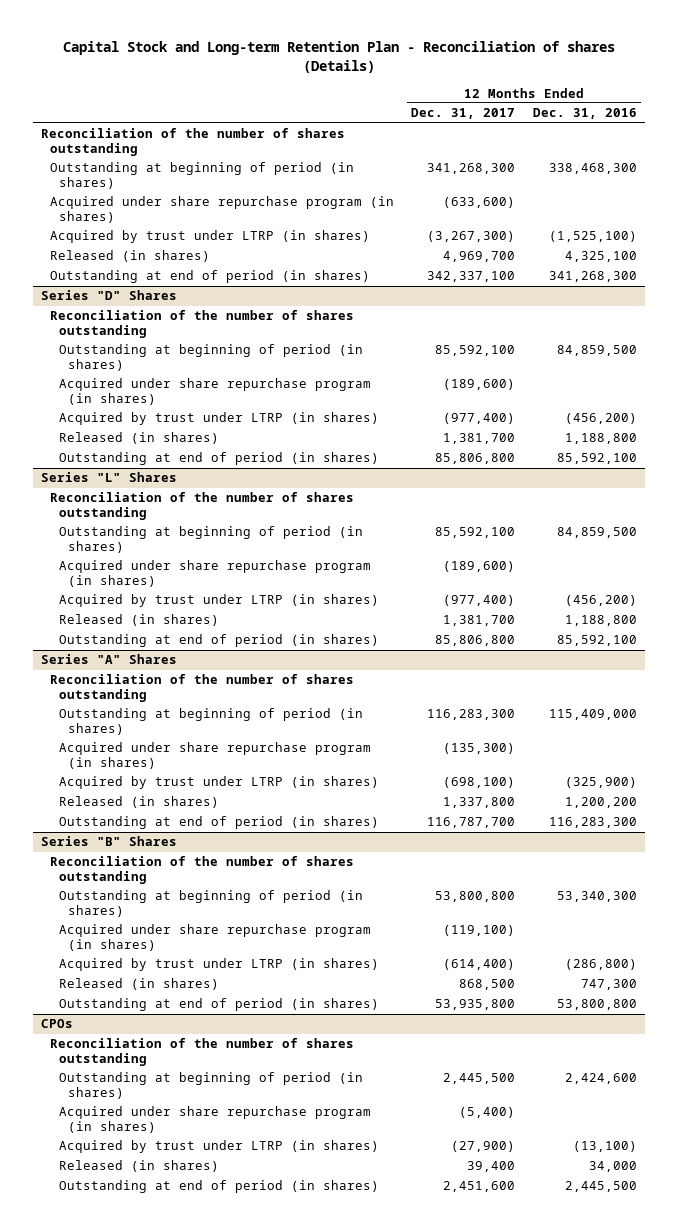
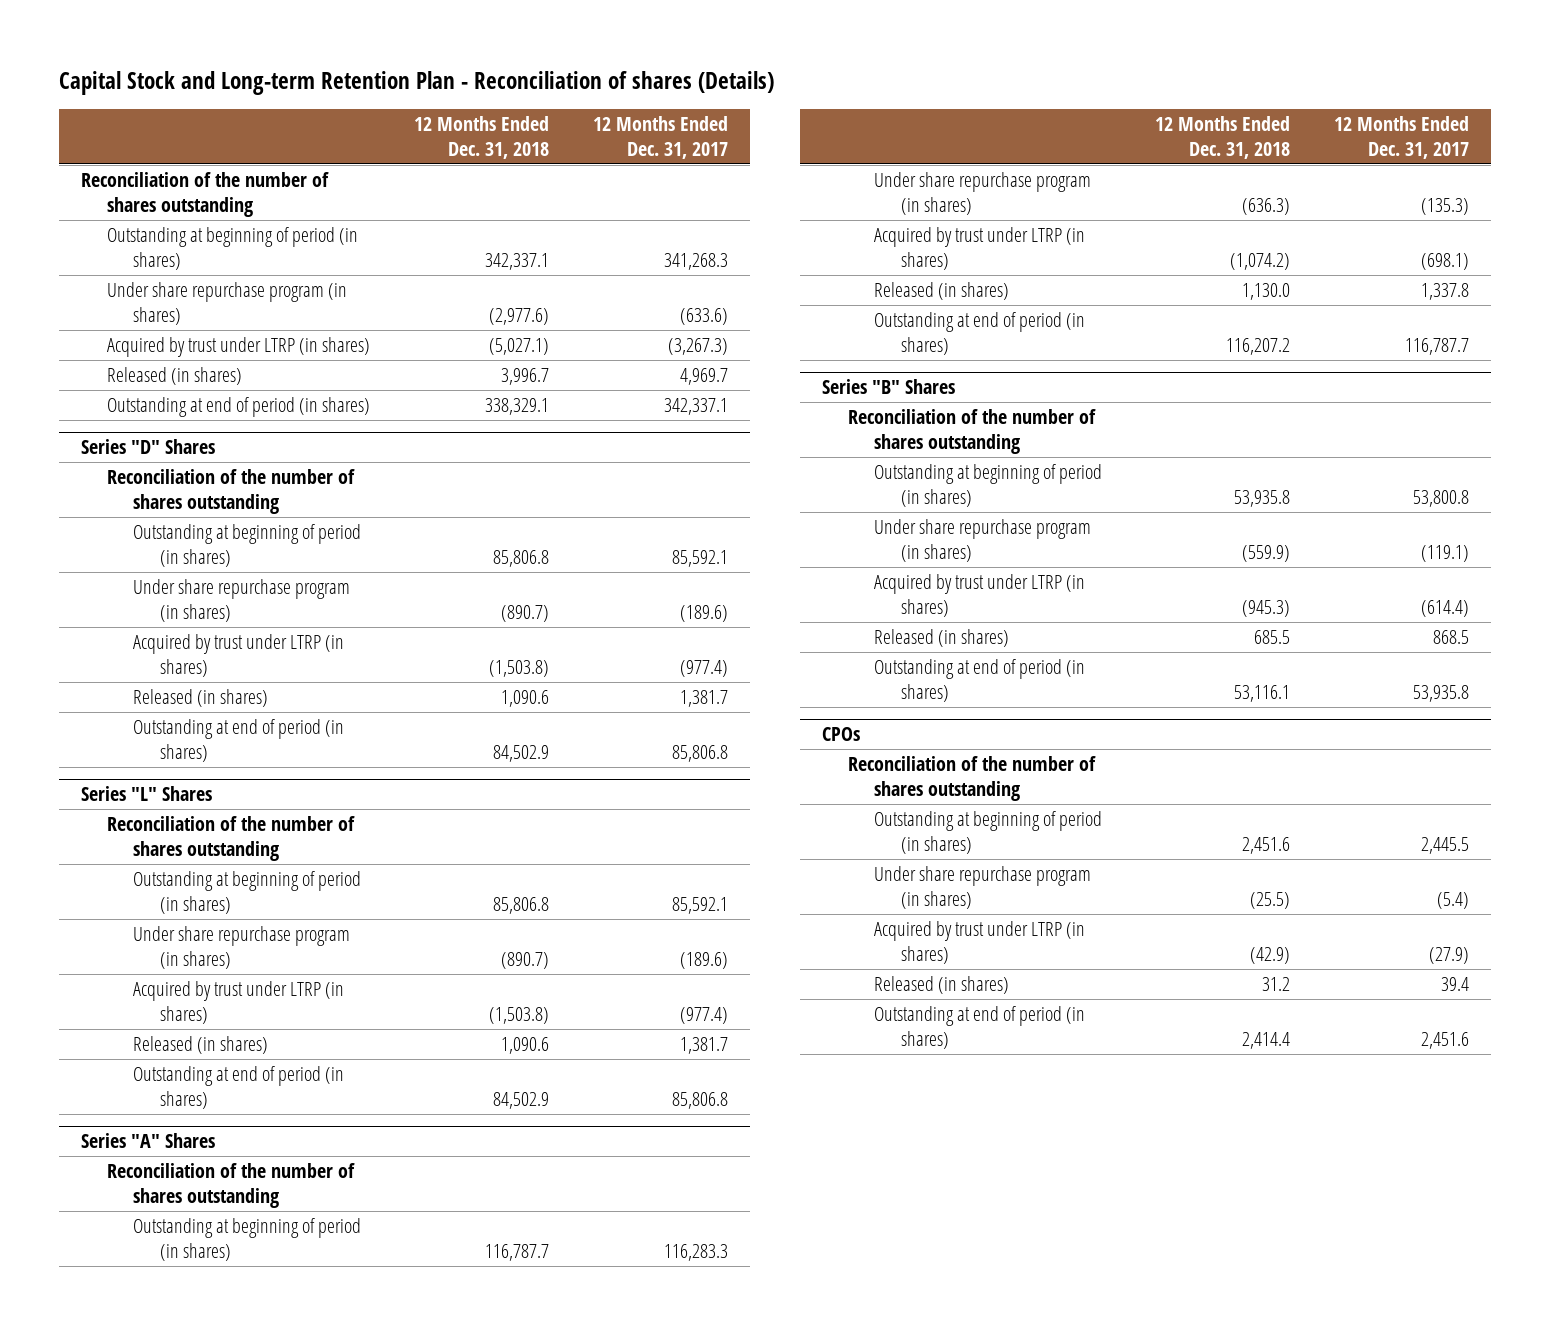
[532,108,637,120] Dec. 31, 2016 -> none
none -> [413,116,549,159] 12 Months Ended Dec. 31, 2018
[427,163,516,175] 341,268,300 -> [664,252,729,270] 341,268.3
[50,196,395,224] Acquired under share repurchase program (in shares) -> [106,282,347,325] Under share repurchase program (in shares)
[443,197,516,209] (633,600) -> [680,307,729,325] (633.6)
[427,231,516,243] (3,267,300) -> [668,338,729,356] (3,267.3)
[443,251,516,263] 4,969,700 -> [680,368,729,386] 4,969.7
[427,271,516,283] 342,337,100 -> [664,398,729,416] 342,337.1
[435,345,516,357] 85,592,100 -> [672,549,729,567] 85,592.1
[58,378,371,406] Acquired under share repurchase program (in shares) -> [133,579,351,622] Under share repurchase program (in shares)
[443,379,516,391] (189,600) -> [680,604,729,622] (189.6)
[443,413,516,425] (977,400) -> [680,659,729,677] (977.4)
[443,433,516,445] 1,381,700 -> [680,690,729,708] 1,381.7
[435,453,516,465] 85,806,800 -> [672,744,729,762] 85,806.8
[435,527,516,539] 85,592,100 -> [672,896,729,914] 85,592.1
[58,560,371,588] Acquired under share repurchase program (in shares) -> [133,926,351,969] Under share repurchase program (in shares)
[443,561,516,573] (189,600) -> [680,951,729,969] (189.6)
[443,595,516,607] (977,400) -> [680,1006,729,1024] (977.4)
[443,615,516,627] 1,381,700 -> [680,1037,729,1055] 1,381.7
[435,635,516,647] 85,806,800 -> [672,1091,729,1109] 85,806.8
[427,709,516,721] 116,283,300 -> [664,1243,729,1261] 116,283.3
[58,742,371,770] Acquired under share repurchase program (in shares) -> [874,172,1092,215] Under share repurchase program (in shares)
[443,743,516,755] (135,300) -> [1420,197,1469,215] (135.3)
[443,777,516,789] (698,100) -> [1420,252,1469,270] (698.1)
[443,797,516,809] 1,337,800 -> [1420,283,1469,301] 1,337.8
[427,817,516,829] 116,787,700 -> [1404,337,1469,355] 116,787.7
[435,891,516,903] 53,800,800 -> [1412,489,1469,507] 53,800.8
[58,924,371,952] Acquired under share repurchase program (in shares) -> [874,519,1092,562] Under share repurchase program (in shares)
[443,925,516,937] (119,100) -> [1420,544,1469,562] (119.1)
[443,959,516,971] (614,400) -> [1420,599,1469,617] (614.4)
[459,979,516,991] 868,500 -> [1432,630,1469,645] 868.5
[435,999,516,1011] 53,935,800 -> [1412,684,1469,702] 53,935.8
[443,1073,516,1085] 2,445,500 -> [1420,836,1469,854] 2,445.5
[58,1106,371,1134] Acquired under share repurchase program (in shares) -> [874,866,1092,909] Under share repurchase program (in shares)
[459,1107,516,1119] (5,400) -> [1436,891,1469,909] (5.4)
[451,1141,516,1153] (27,900) -> [1428,946,1469,964] (27.9)
[467,1161,516,1173] 39,400 -> [1440,977,1469,992] 39.4
[443,1181,516,1193] 2,451,600 -> [1420,1031,1469,1049] 2,451.6

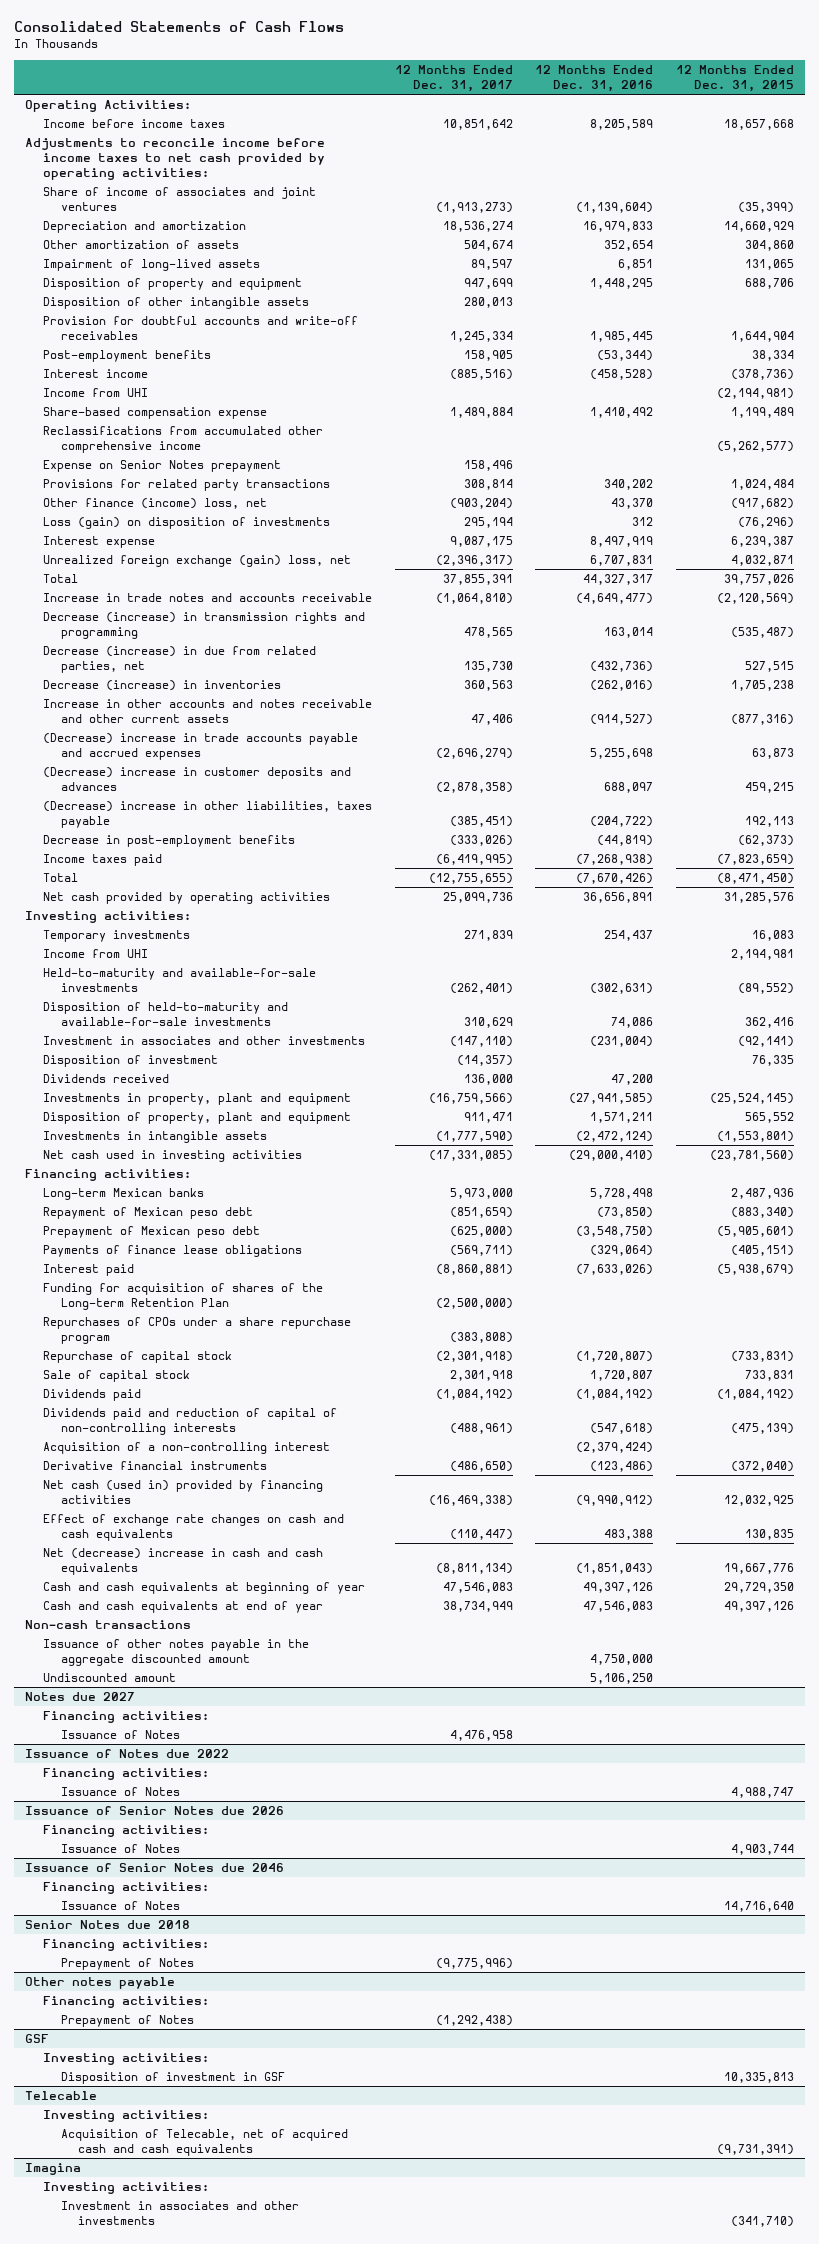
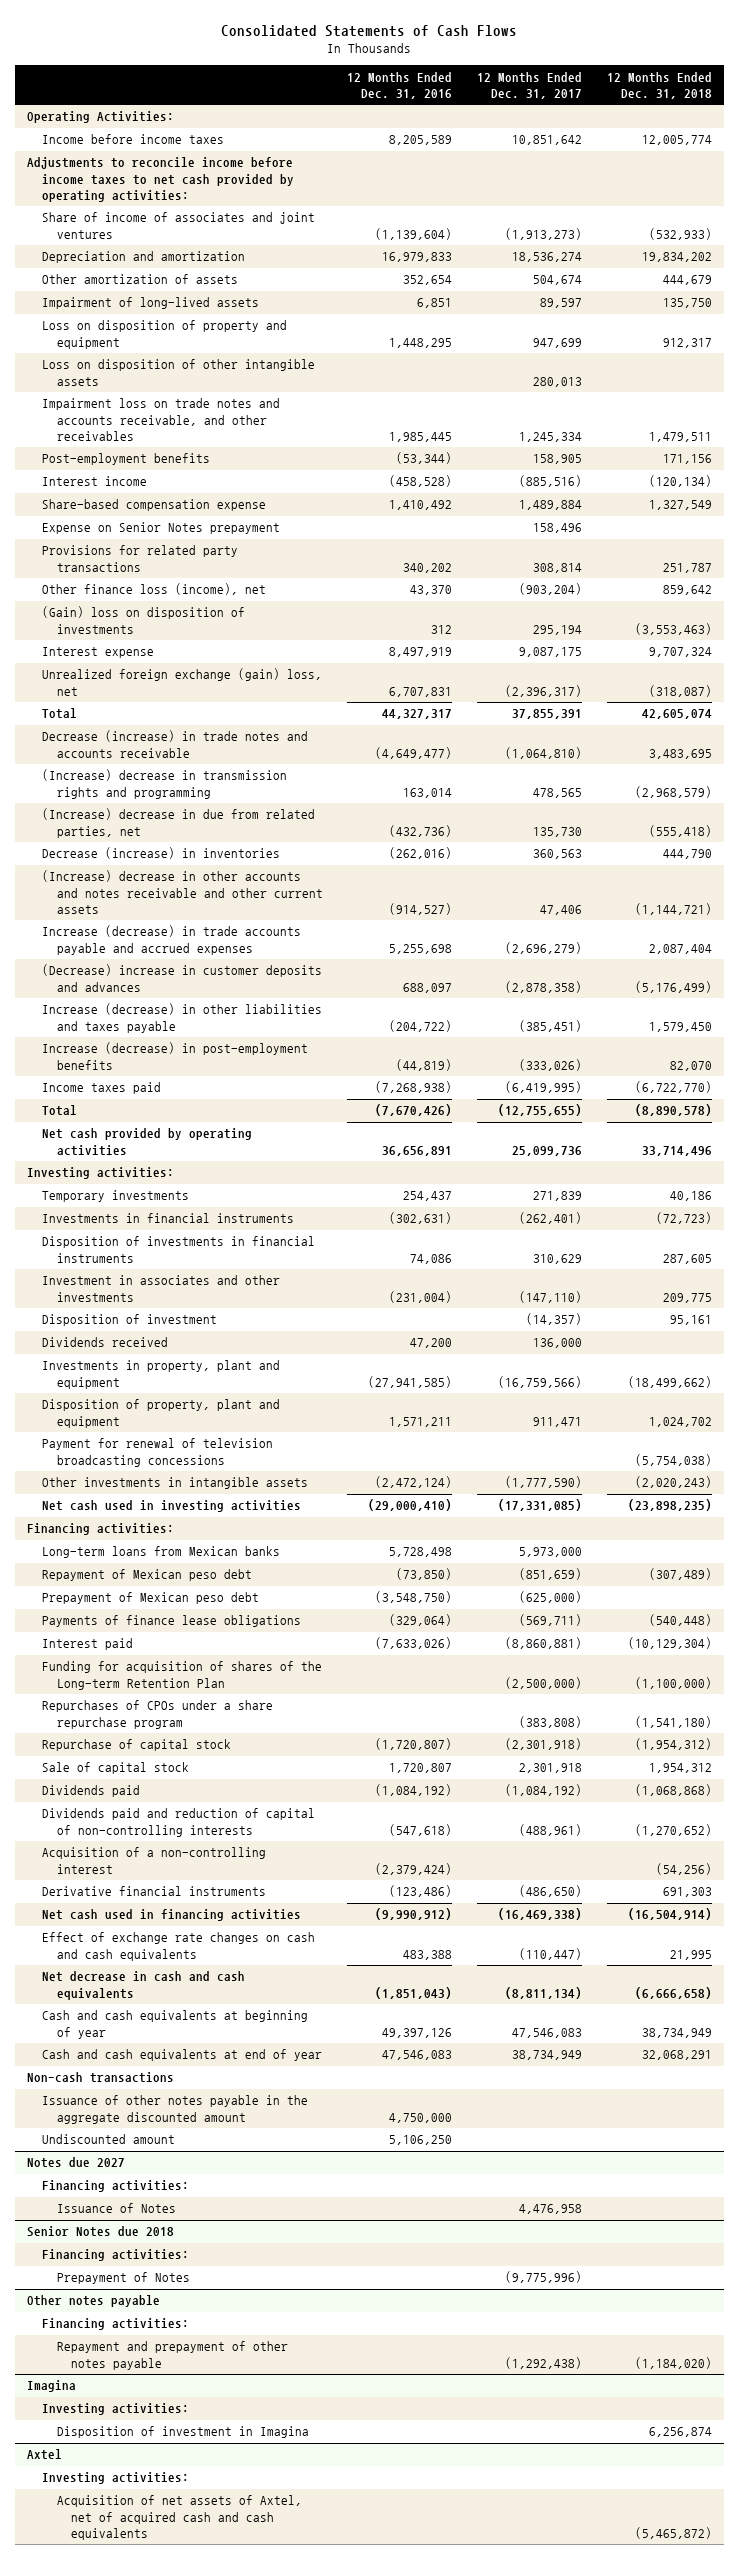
[675,64,794,92] 12 Months Ended Dec. 31, 2015 -> none
none -> [606,71,712,100] 12 Months Ended Dec. 31, 2018
[43,278,303,291] Disposition of property and equipment -> [41,320,287,349] Loss on disposition of property and equipment
[43,297,310,310] Disposition of other intangible assets -> [41,359,315,386] Loss on disposition of other intangible assets
[43,316,359,341] Provision for doubtful accounts and write-off receivables -> [41,398,280,442] Impairment loss on trade notes and accounts receivable, and other receivables
[43,388,149,398] Income from UHI -> none
[43,426,324,454] Reclassifications from accumulated other comprehensive income -> none
[43,498,268,510] Other finance (income) loss, net -> [41,583,266,596] Other finance loss (income), net
[43,517,331,530] Loss (gain) on disposition of investments -> [41,606,245,634] (Gain) loss on disposition of investments
[43,593,373,603] Increase in trade notes and accounts receivable -> [41,730,308,758] Decrease (increase) in trade notes and accounts receivable
[43,612,366,640] Decrease (increase) in transmission rights and programming -> [41,769,287,799] (Increase) decrease in transmission rights and programming
[43,646,317,674] Decrease (increase) in due from related parties, net -> [41,808,315,838] (Increase) decrease in due from related parties, net
[43,699,373,724] Increase in other accounts and notes receivable and other current assets -> [41,870,323,915] (Increase) decrease in other accounts and notes receivable and other current assets
[43,733,359,761] (Decrease) increase in trade accounts payable and accrued expenses -> [41,925,301,955] Increase (decrease) in trade accounts payable and accrued expenses
[43,801,373,829] (Decrease) increase in other liabilities, taxes payable -> [41,1003,322,1033] Increase (decrease) in other liabilities and taxes payable
[43,835,296,848] Decrease in post-employment benefits -> [41,1042,308,1070] Increase (decrease) in post-employment benefits
[43,949,149,959] Income from UHI -> none
[43,968,317,993] Held-to-maturity and available-for-sale investments -> [41,1213,294,1224] Investments in financial instruments
[43,1002,289,1027] Disposition of held-to-maturity and available-for-sale investments -> [41,1236,315,1263] Disposition of investments in financial instruments
none -> [41,1438,273,1467] Payment for renewal of television broadcasting concessions
[43,1131,268,1144] Investments in intangible assets -> [41,1477,308,1490] Other investments in intangible assets
[43,1188,205,1201] Long-term Mexican banks -> [41,1546,280,1559] Long-term loans from Mexican banks
[43,1480,324,1505] Net cash (used in) provided by financing activities -> [41,1909,301,1922] Net cash used in financing activities
[43,1548,324,1576] Net (decrease) increase in cash and cash equivalents -> [41,1971,245,2000] Net decrease in cash and cash equivalents
[25,1749,230,1759] Issuance of Notes due 2022 -> none
[43,1768,210,1781] Financing activities: -> none
[60,1787,180,1797] Issuance of Notes -> none
[25,1806,285,1816] Issuance of Senior Notes due 2026 -> none
[43,1825,210,1838] Financing activities: -> none
[60,1844,180,1854] Issuance of Notes -> none
[25,1863,285,1873] Issuance of Senior Notes due 2046 -> none
[43,1882,210,1895] Financing activities: -> none
[60,1901,180,1911] Issuance of Notes -> none
[25,2034,50,2044] GSF -> none
[43,2053,210,2066] Investing activities: -> none
[60,2072,285,2085] Disposition of investment in GSF -> none
[25,2091,98,2101] Telecable -> none
[43,2110,210,2123] Investing activities: -> none
[60,2129,348,2157] Acquisition of Telecable, net of acquired cash and cash equivalents -> none
[60,2015,194,2028] Prepayment of Notes -> [56,2341,288,2370] Repayment and prepayment of other notes payable
[60,2201,299,2226] Investment in associates and other investments -> none
none -> [56,2426,309,2439] Disposition of investment in Imagina
none -> [27,2449,63,2461] Axtel
none -> [41,2472,189,2485] Investing activities:
none -> [56,2495,302,2541] Acquisition of net assets of Axtel, net of acquired cash and cash equivalents

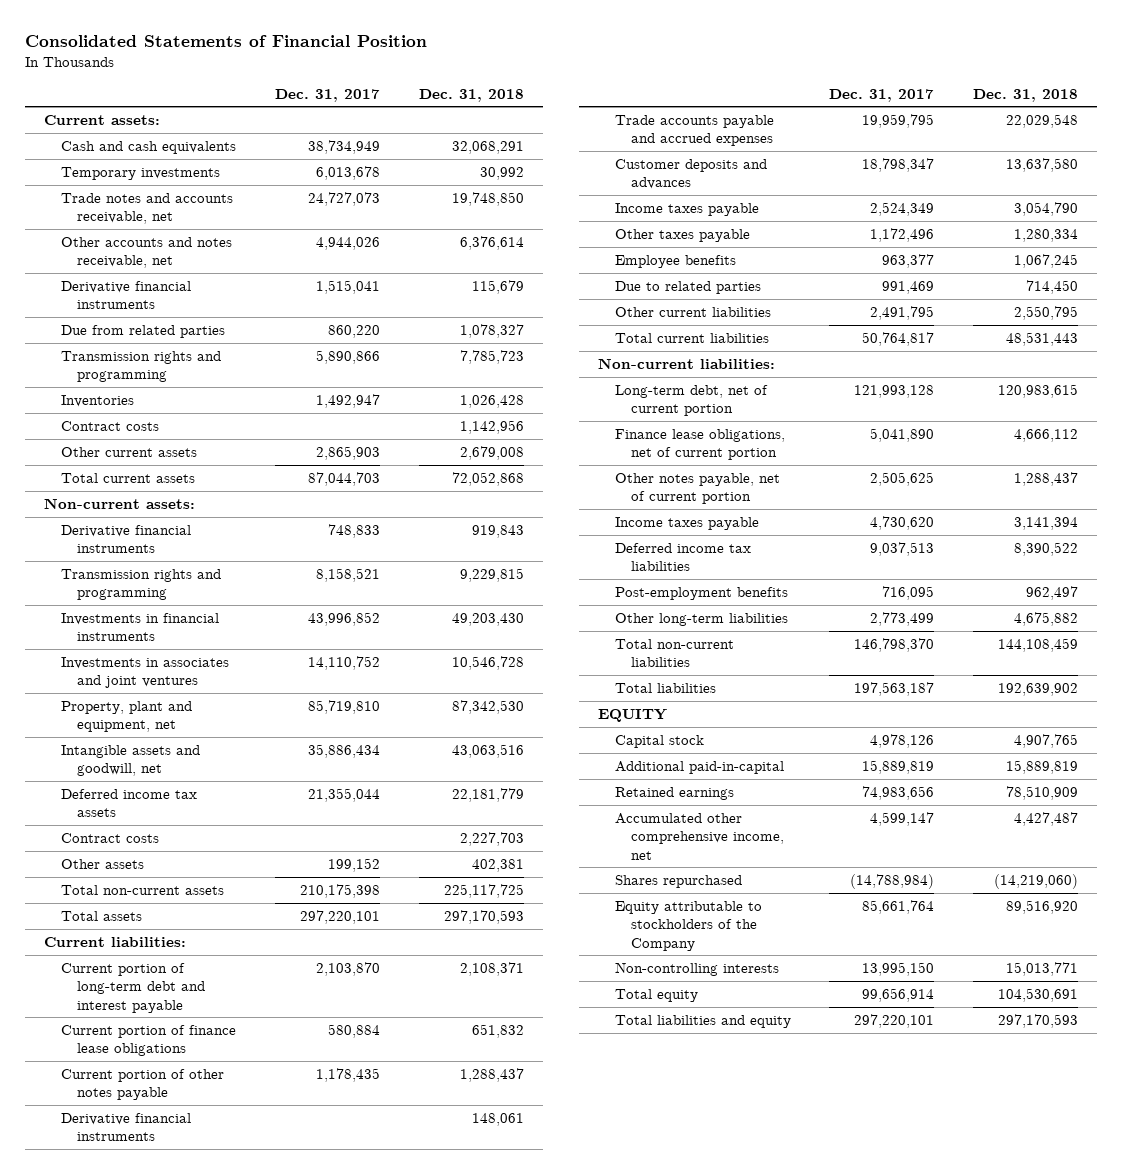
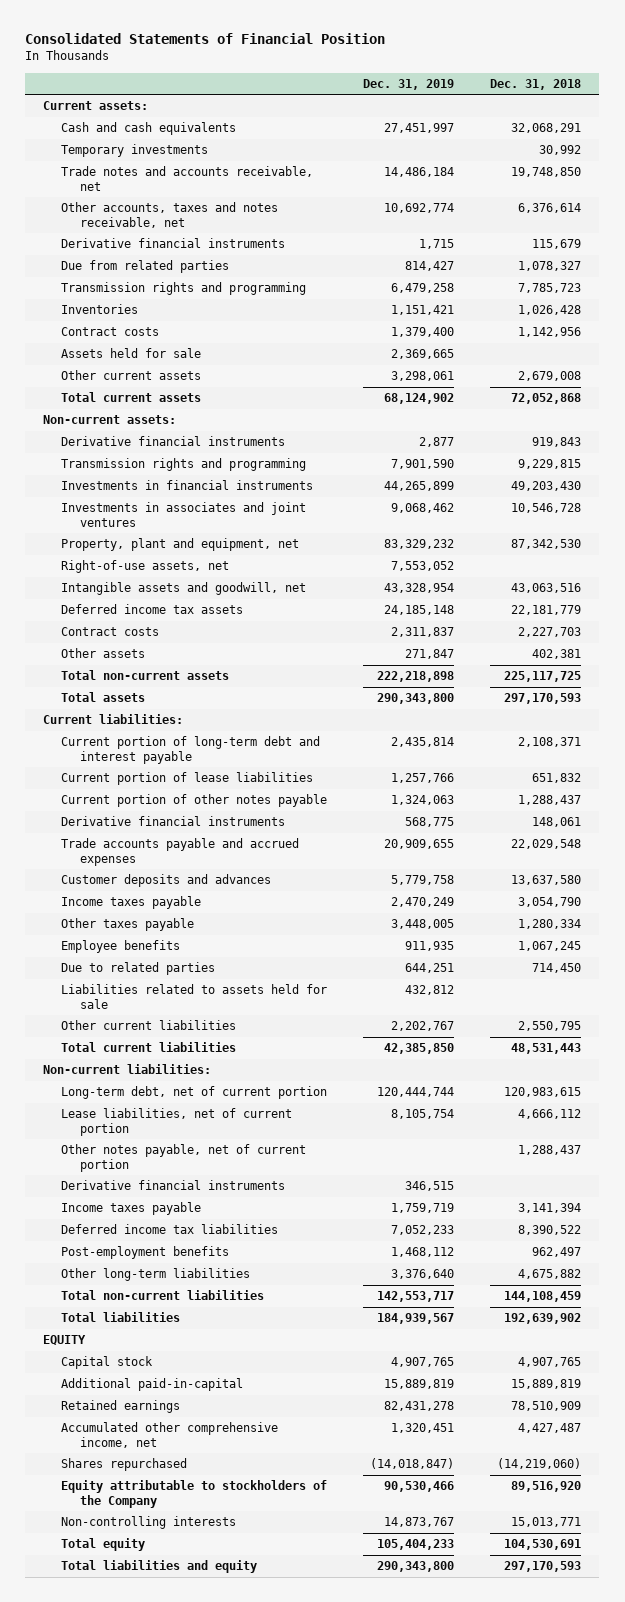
[275,88,381,102] Dec. 31, 2017 -> none
none -> [363,78,455,90] Dec. 31, 2019
[60,236,232,269] Other accounts and notes receivable, net -> [61,202,279,228] Other accounts, taxes and notes receivable, net
none -> [61,348,202,359] Assets held for sale
none -> [61,560,230,574] Right-of-use assets, net
[60,1024,236,1057] Current portion of finance lease obligations -> [61,772,314,786] Current portion of lease liabilities
none -> [61,984,328,1009] Liabilities related to assets held for sale
[614,428,785,461] Finance lease obligations, net of current portion -> [61,1108,293,1136] Lease liabilities, net of current portion
none -> [61,1180,286,1191] Derivative financial instruments

